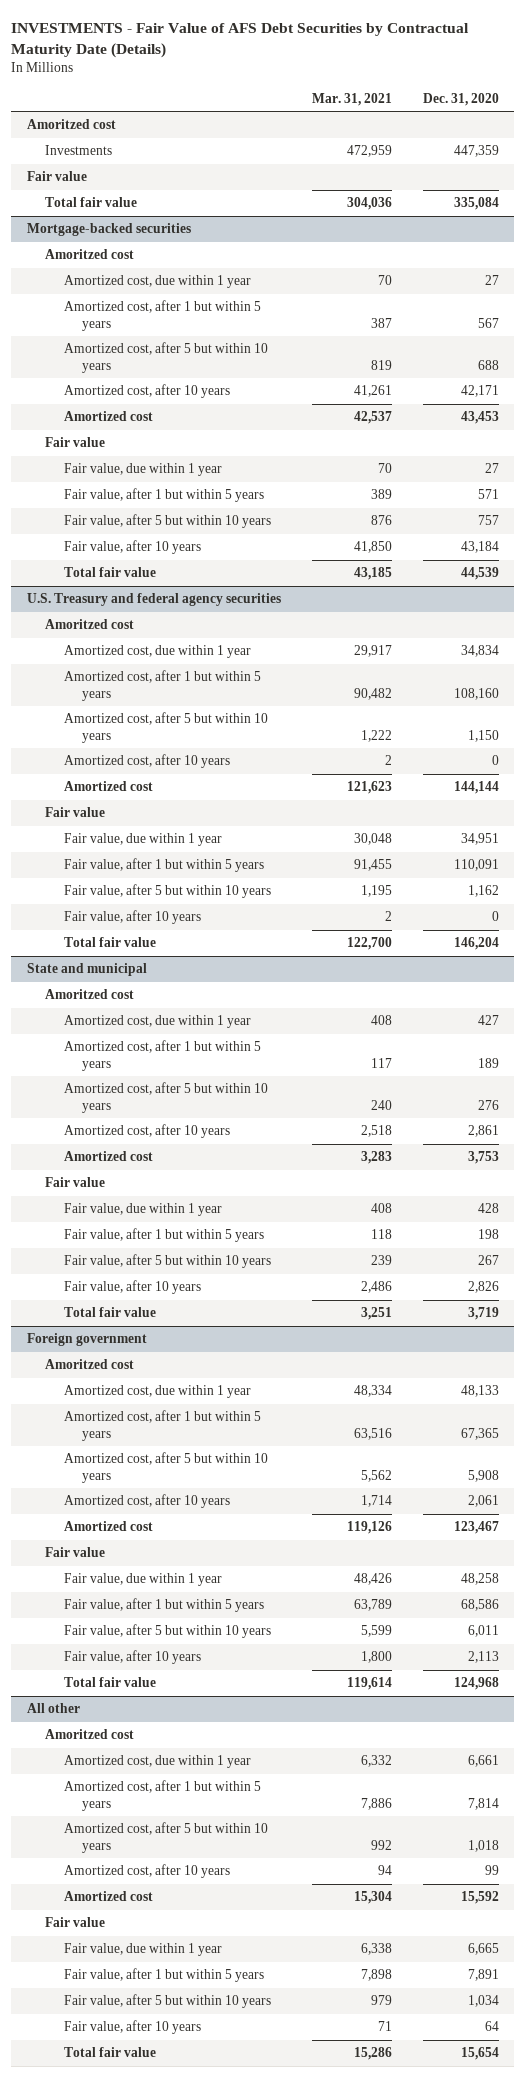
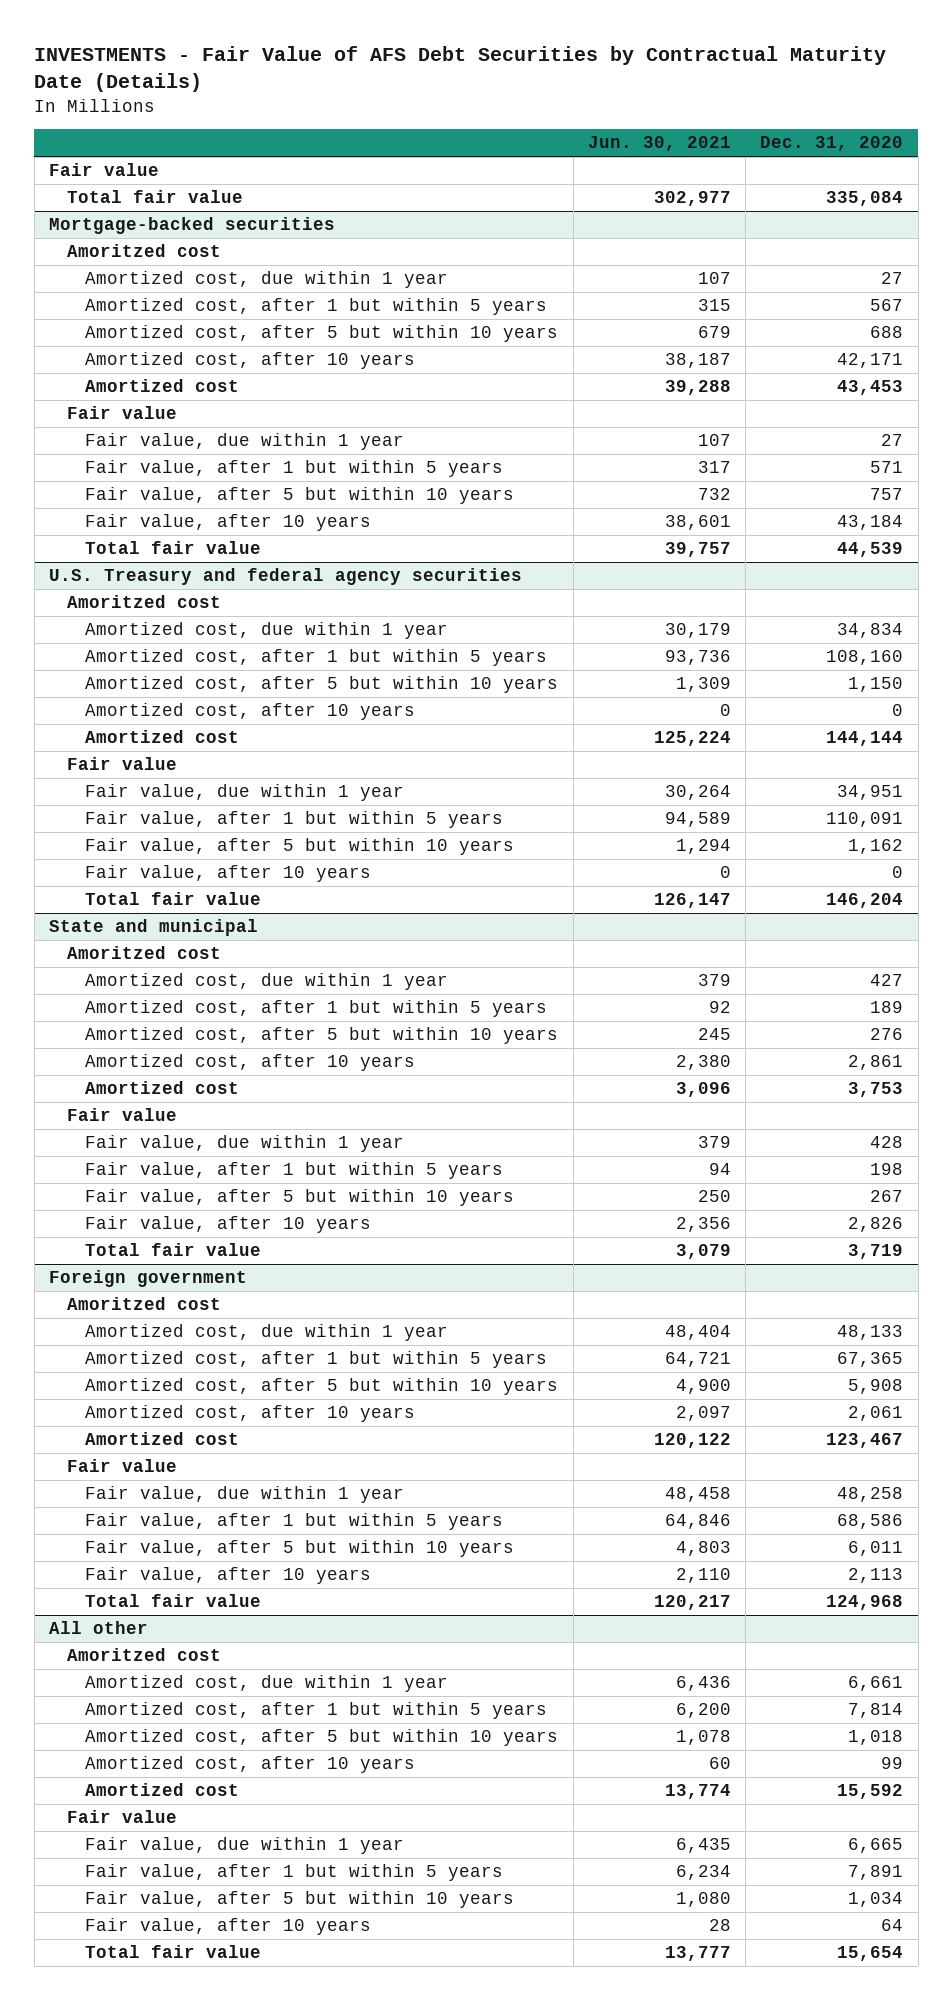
[311,92,392,106] Mar. 31, 2021 -> none
none -> [587,136,731,152] Jun. 30, 2021
[26,119,116,130] Amoritzed cost -> none
[45,145,113,156] Investments -> none

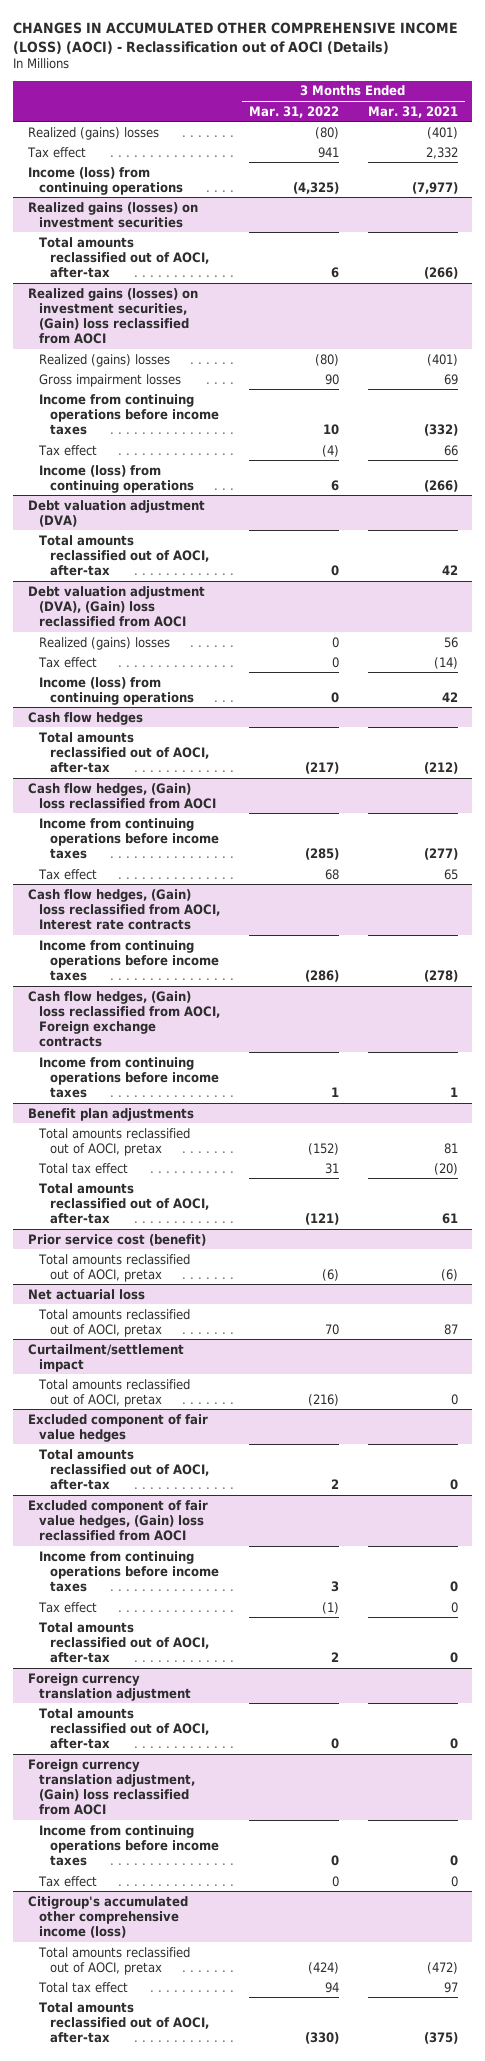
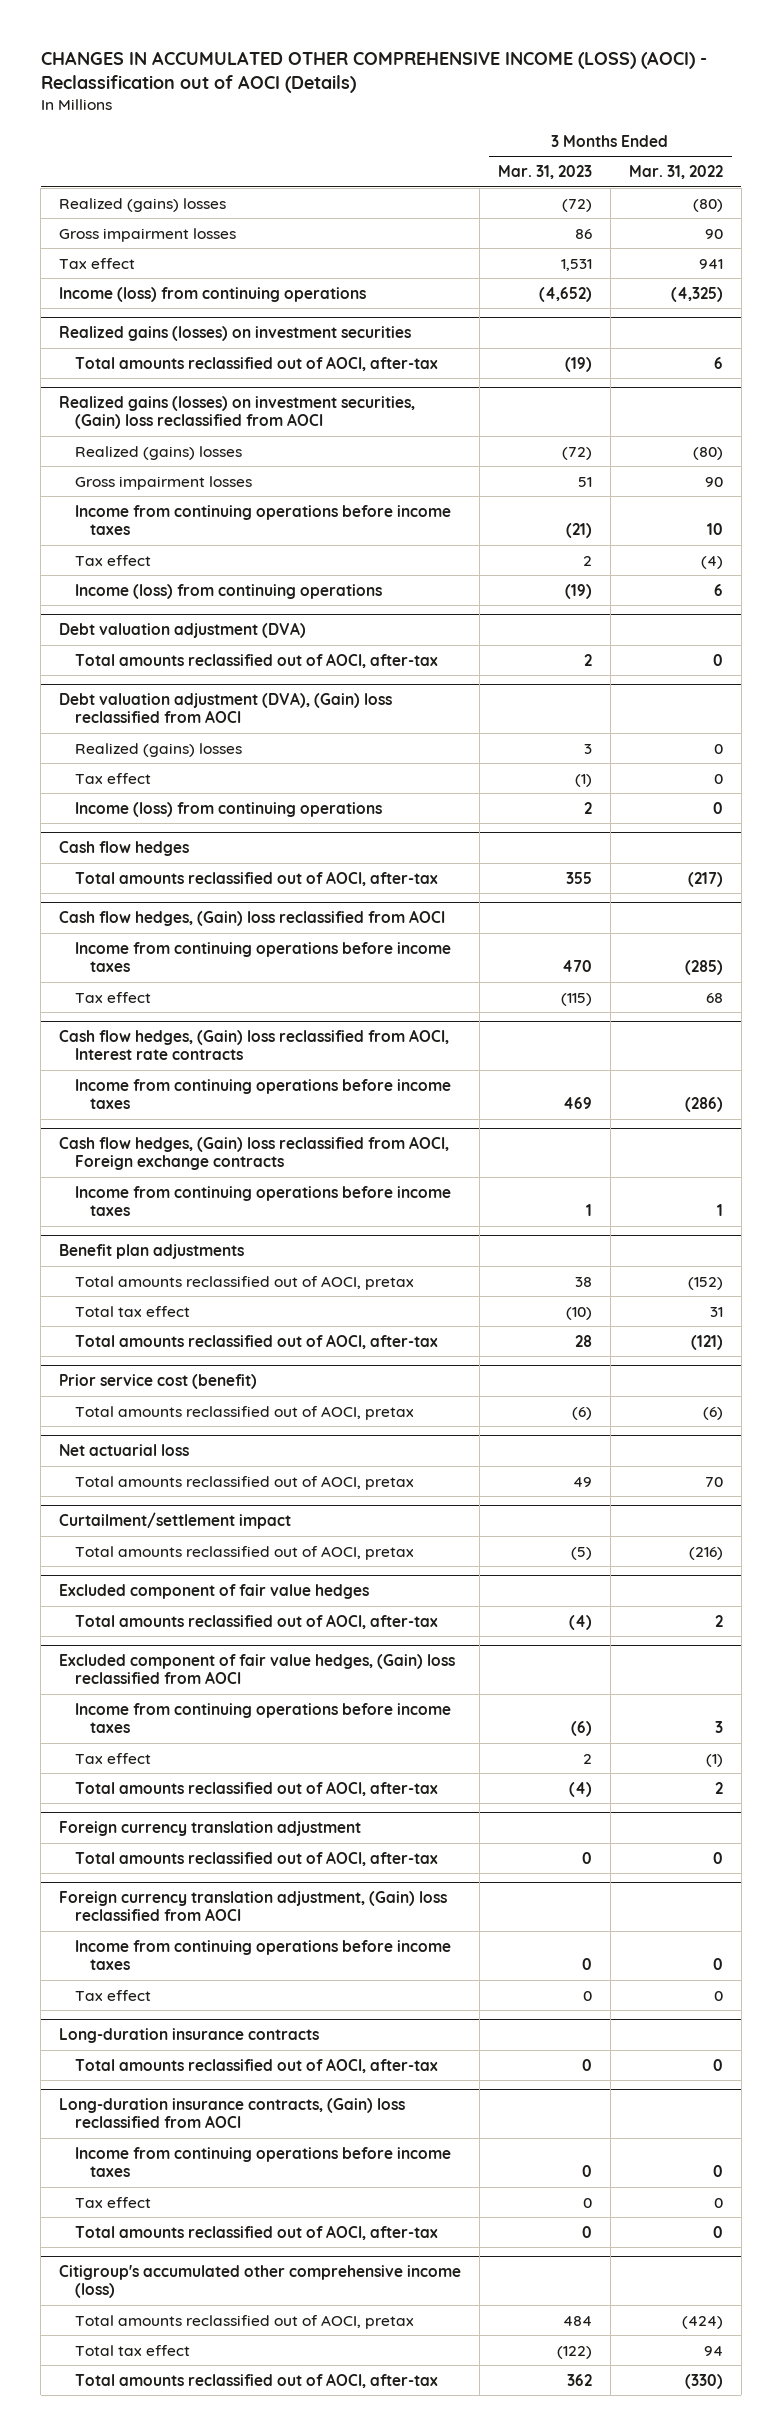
[367,105,458,118] Mar. 31, 2021 -> none
none -> [498,165,593,180] Mar. 31, 2023
none -> [59,227,237,242] Gross impairment losses
none -> [59,2027,320,2043] Long-duration insurance contracts
none -> [74,2057,438,2073] Total amounts reclassified out of AOCI, after-tax
none -> [59,2097,406,2129] Long-duration insurance contracts, (Gain) loss reclassified from AOCI
none -> [74,2146,451,2177] Income from continuing operations before income taxes
none -> [74,2196,151,2208] Tax effect
none -> [74,2224,438,2240] Total amounts reclassified out of AOCI, after-tax

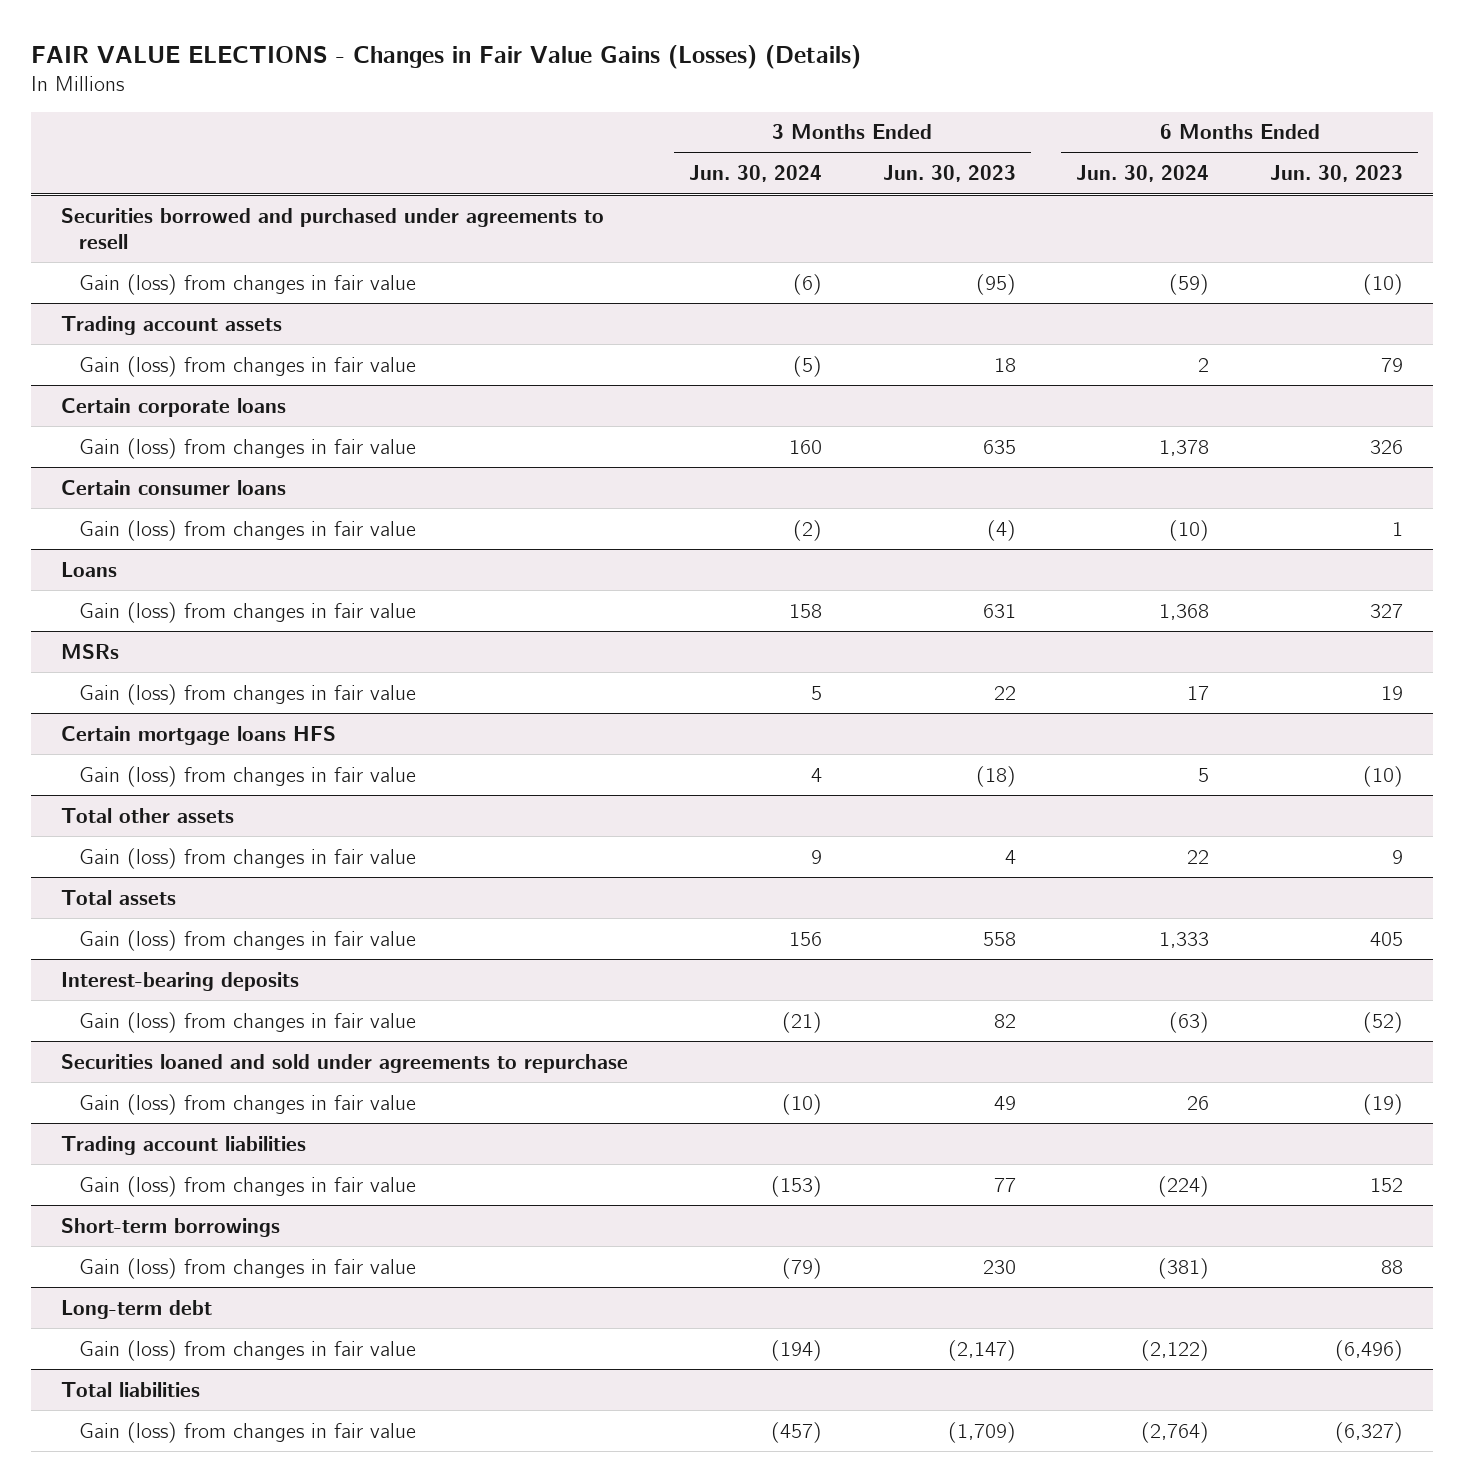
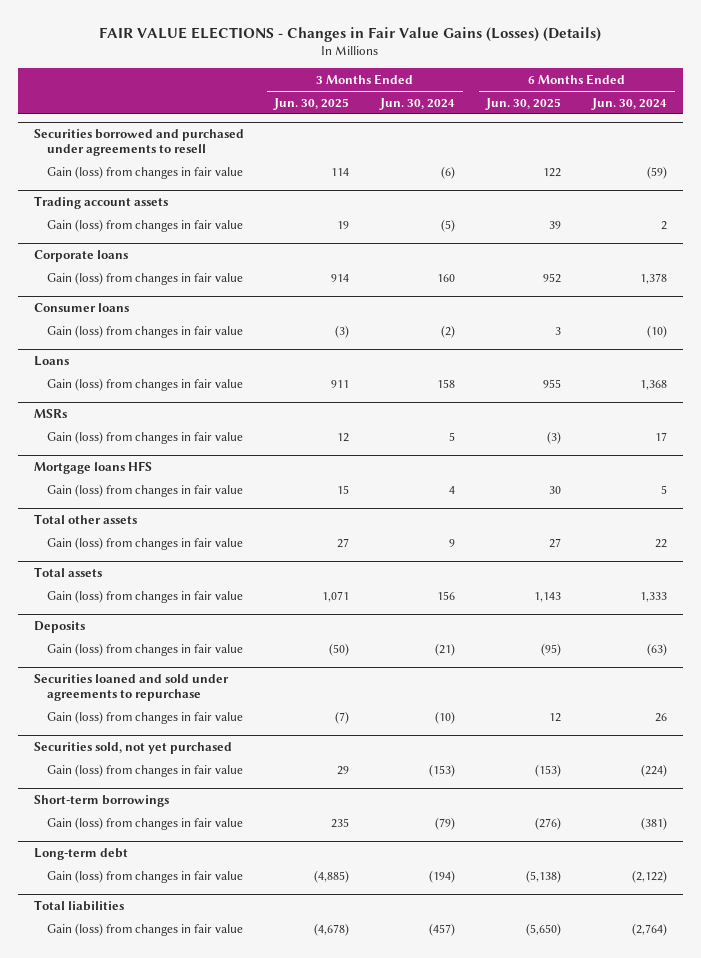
[882,165,1016,183] Jun. 30, 2023 -> none
[1270,165,1404,183] Jun. 30, 2023 -> none
none -> [273,97,350,110] Jun. 30, 2025
none -> [485,97,562,110] Jun. 30, 2025
[61,397,287,417] Certain corporate loans -> [33,250,128,263] Corporate loans
[61,479,287,495] Certain consumer loans -> [33,303,129,313] Consumer loans
[61,725,337,745] Certain mortgage loans HFS -> [33,461,152,475] Mortgage loans HFS
[61,971,300,991] Interest-bearing deposits -> [33,621,85,634] Deposits
[61,1135,307,1155] Trading account liabilities -> [33,742,232,755] Securities sold, not yet purchased

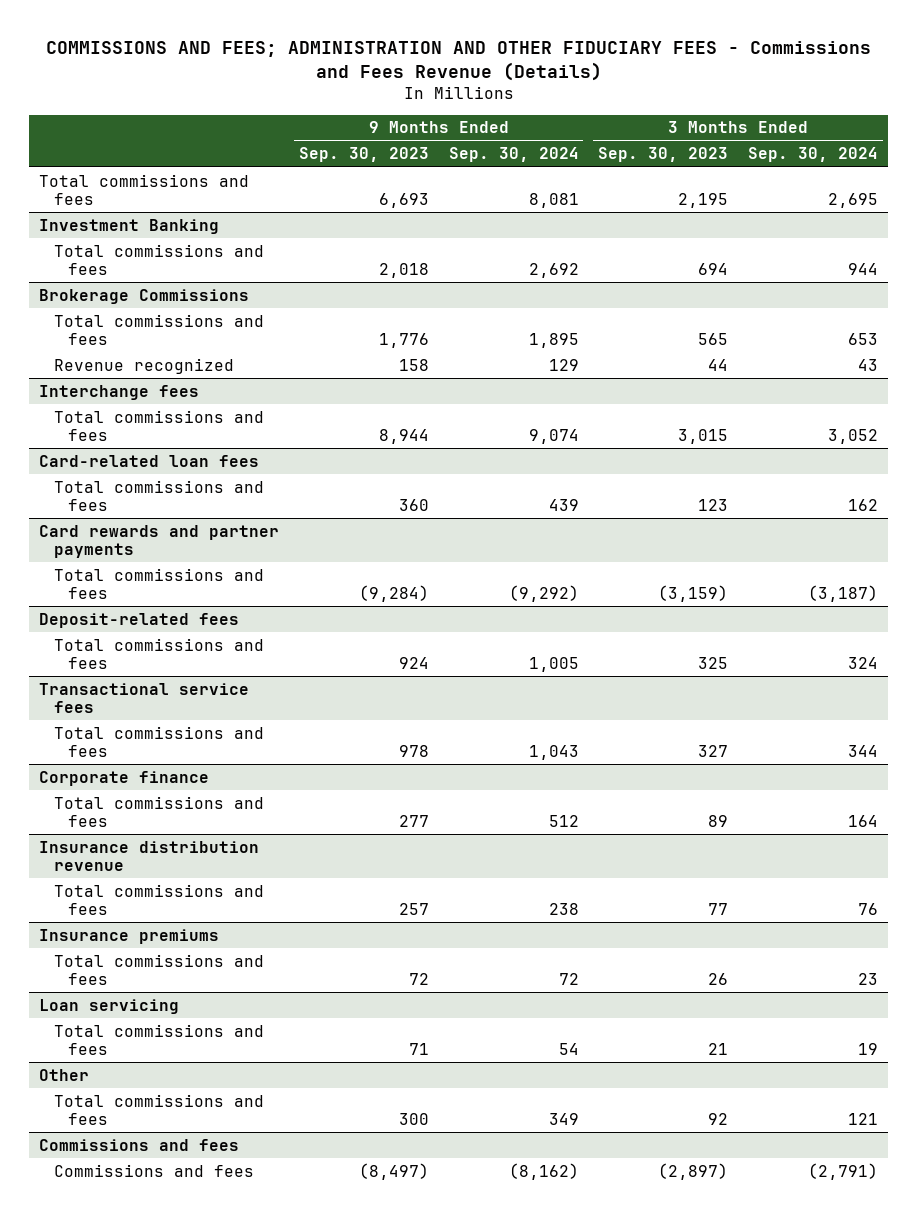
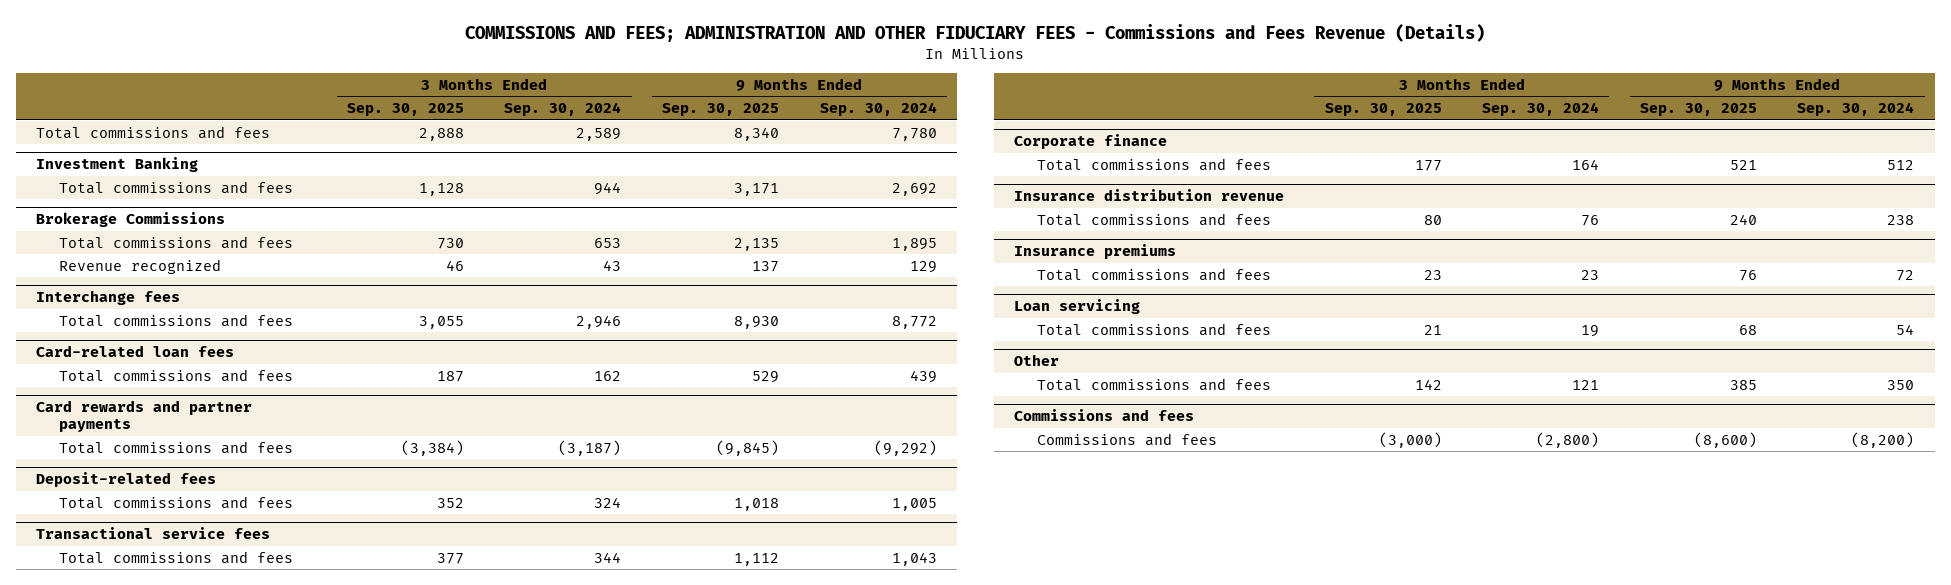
[298,147,429,163] Sep. 30, 2023 -> none
[598,147,729,163] Sep. 30, 2023 -> none
none -> [346,103,464,117] Sep. 30, 2025
none -> [662,103,780,117] Sep. 30, 2025
[528,192,579,208] 8,081 -> [891,127,937,141] 7,780
[827,192,878,208] 2,695 -> [576,127,622,141] 2,589
[528,428,579,444] 9,074 -> [891,315,937,329] 8,772
[827,428,878,444] 3,052 -> [576,314,622,329] 2,946
[548,1112,579,1125] 349 -> [1887,379,1915,390] 350
[508,1162,579,1180] (8,162) -> [1851,431,1915,448] (8,200)
[807,1162,878,1180] (2,791) -> [1536,431,1600,448] (2,800)

